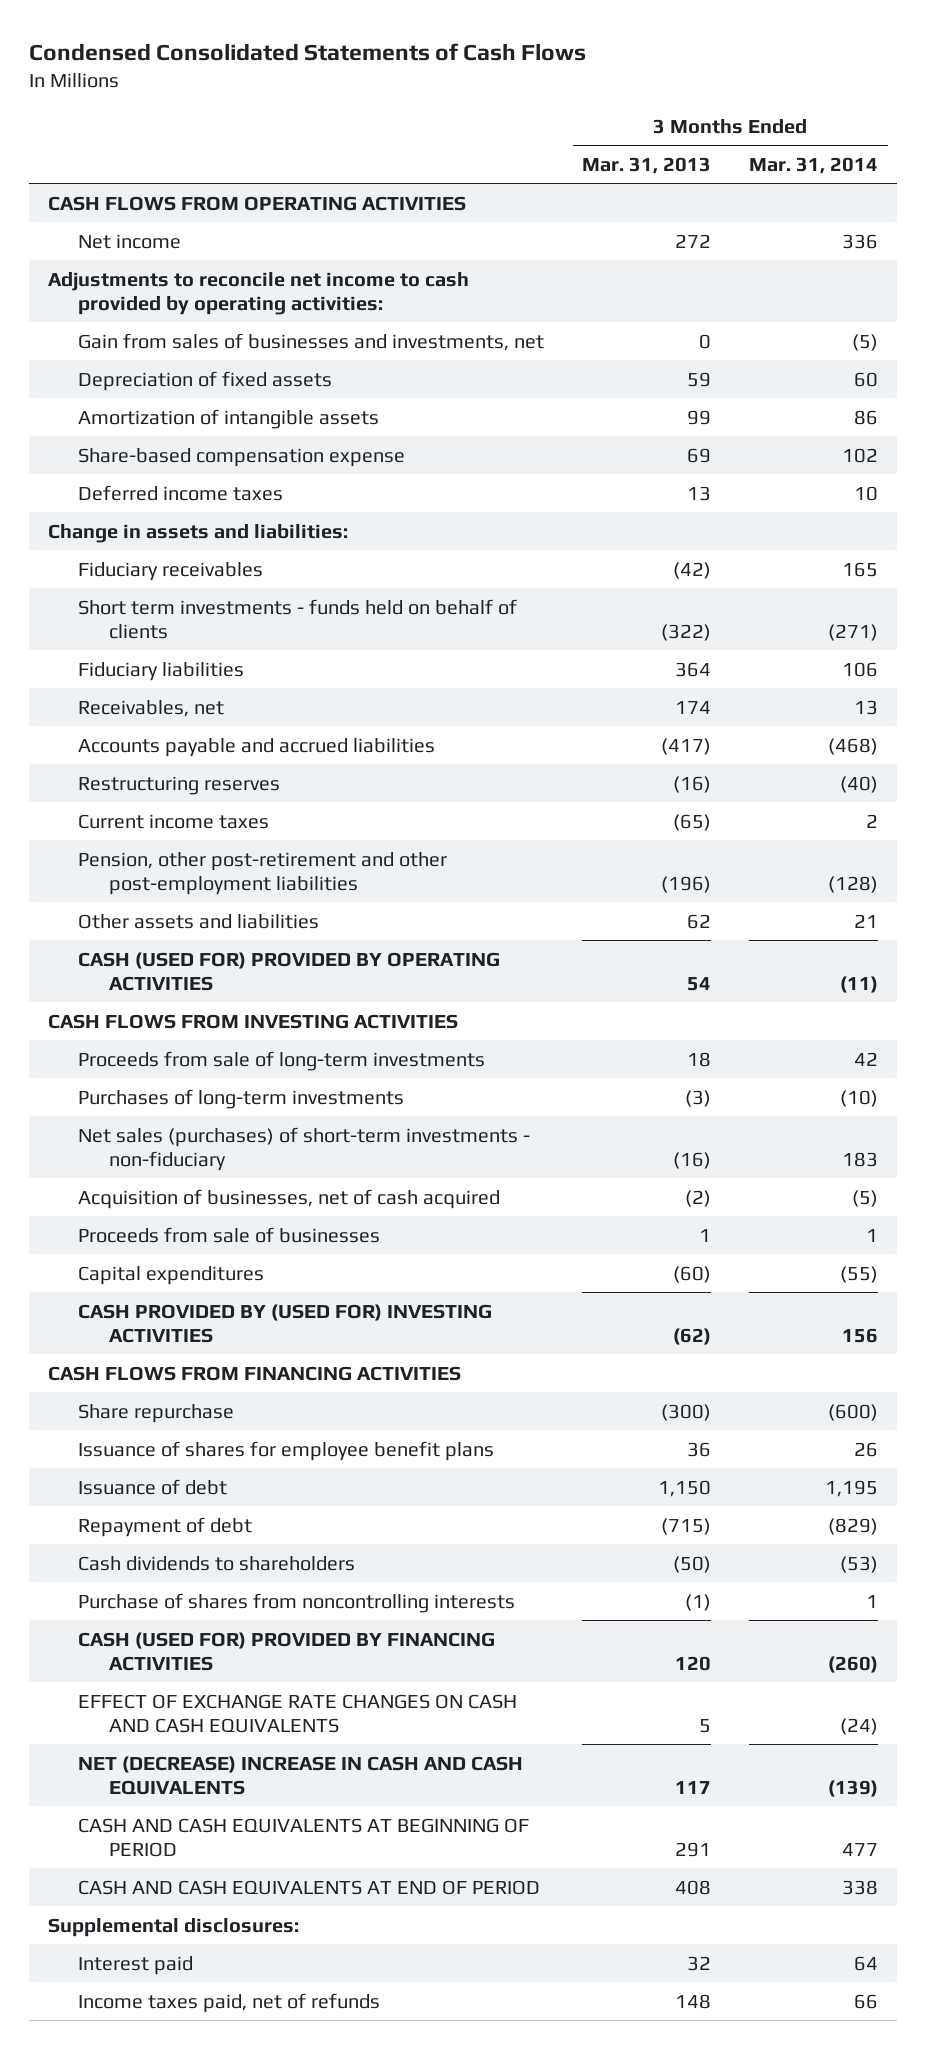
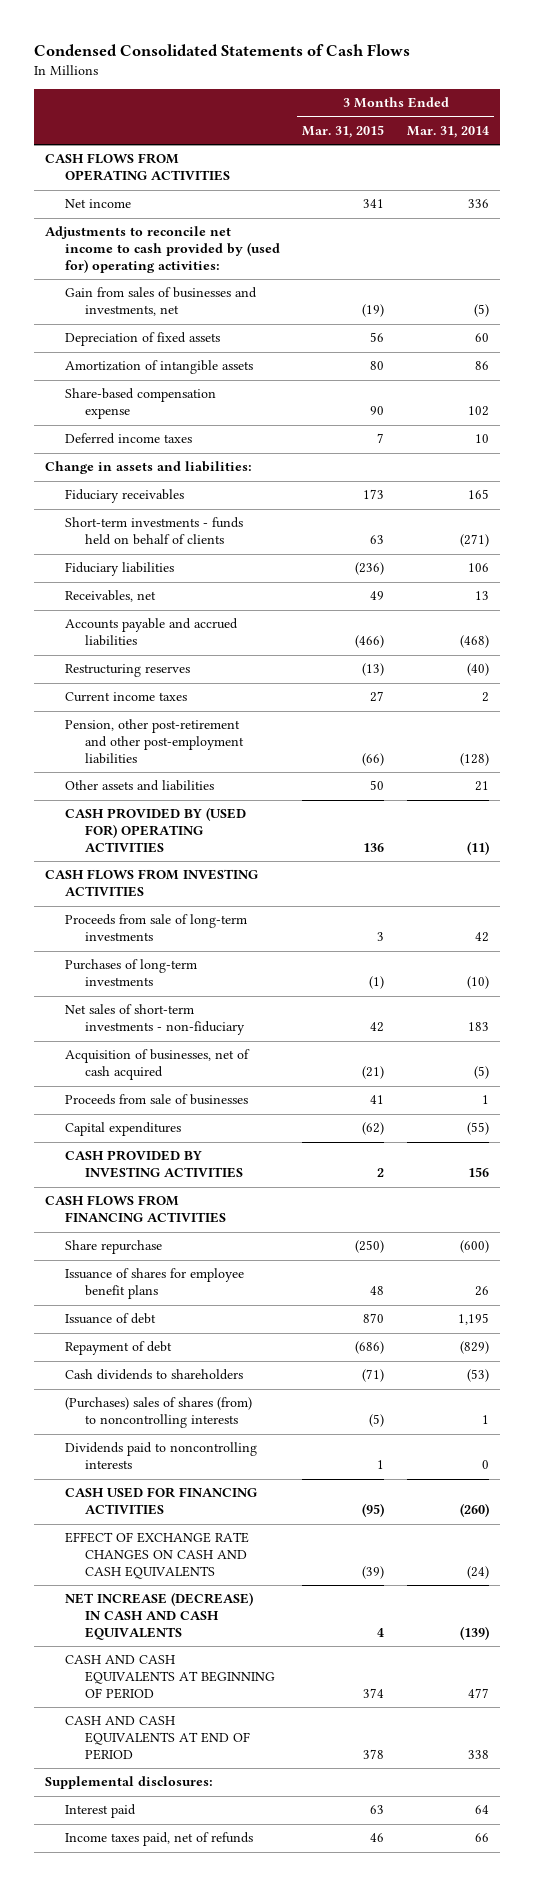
[582,156,712,174] Mar. 31, 2013 -> none
none -> [302,125,385,139] Mar. 31, 2015
[47,271,469,315] Adjustments to reconcile net income to cash provided by operating activities: -> [44,226,280,274] Adjustments to reconcile net income to cash provided by (used for) operating activities:
[78,598,518,639] Short term investments - funds held on behalf of clients -> [64,517,243,546] Short-term investments - funds held on behalf of clients
[78,951,501,991] CASH (USED FOR) PROVIDED BY OPERATING ACTIVITIES -> [64,807,246,854] CASH PROVIDED BY (USED FOR) OPERATING ACTIVITIES
[78,1126,531,1171] Net sales (purchases) of short-term investments - non-fiduciary -> [64,1004,246,1036] Net sales of short-term investments - non-fiduciary
[78,1303,493,1343] CASH PROVIDED BY (USED FOR) INVESTING ACTIVITIES -> [64,1150,244,1179] CASH PROVIDED BY INVESTING ACTIVITIES
[78,1592,516,1613] Purchase of shares from noncontrolling interests -> [64,1397,252,1429] (Purchases) sales of shares (from) to noncontrolling interests
none -> [64,1442,257,1470] Dividends paid to noncontrolling interests
[78,1631,496,1671] CASH (USED FOR) PROVIDED BY FINANCING ACTIVITIES -> [64,1487,257,1516] CASH USED FOR FINANCING ACTIVITIES
[78,1755,524,1795] NET (DECREASE) INCREASE IN CASH AND CASH EQUIVALENTS -> [64,1592,253,1641] NET INCREASE (DECREASE) IN CASH AND CASH EQUIVALENTS

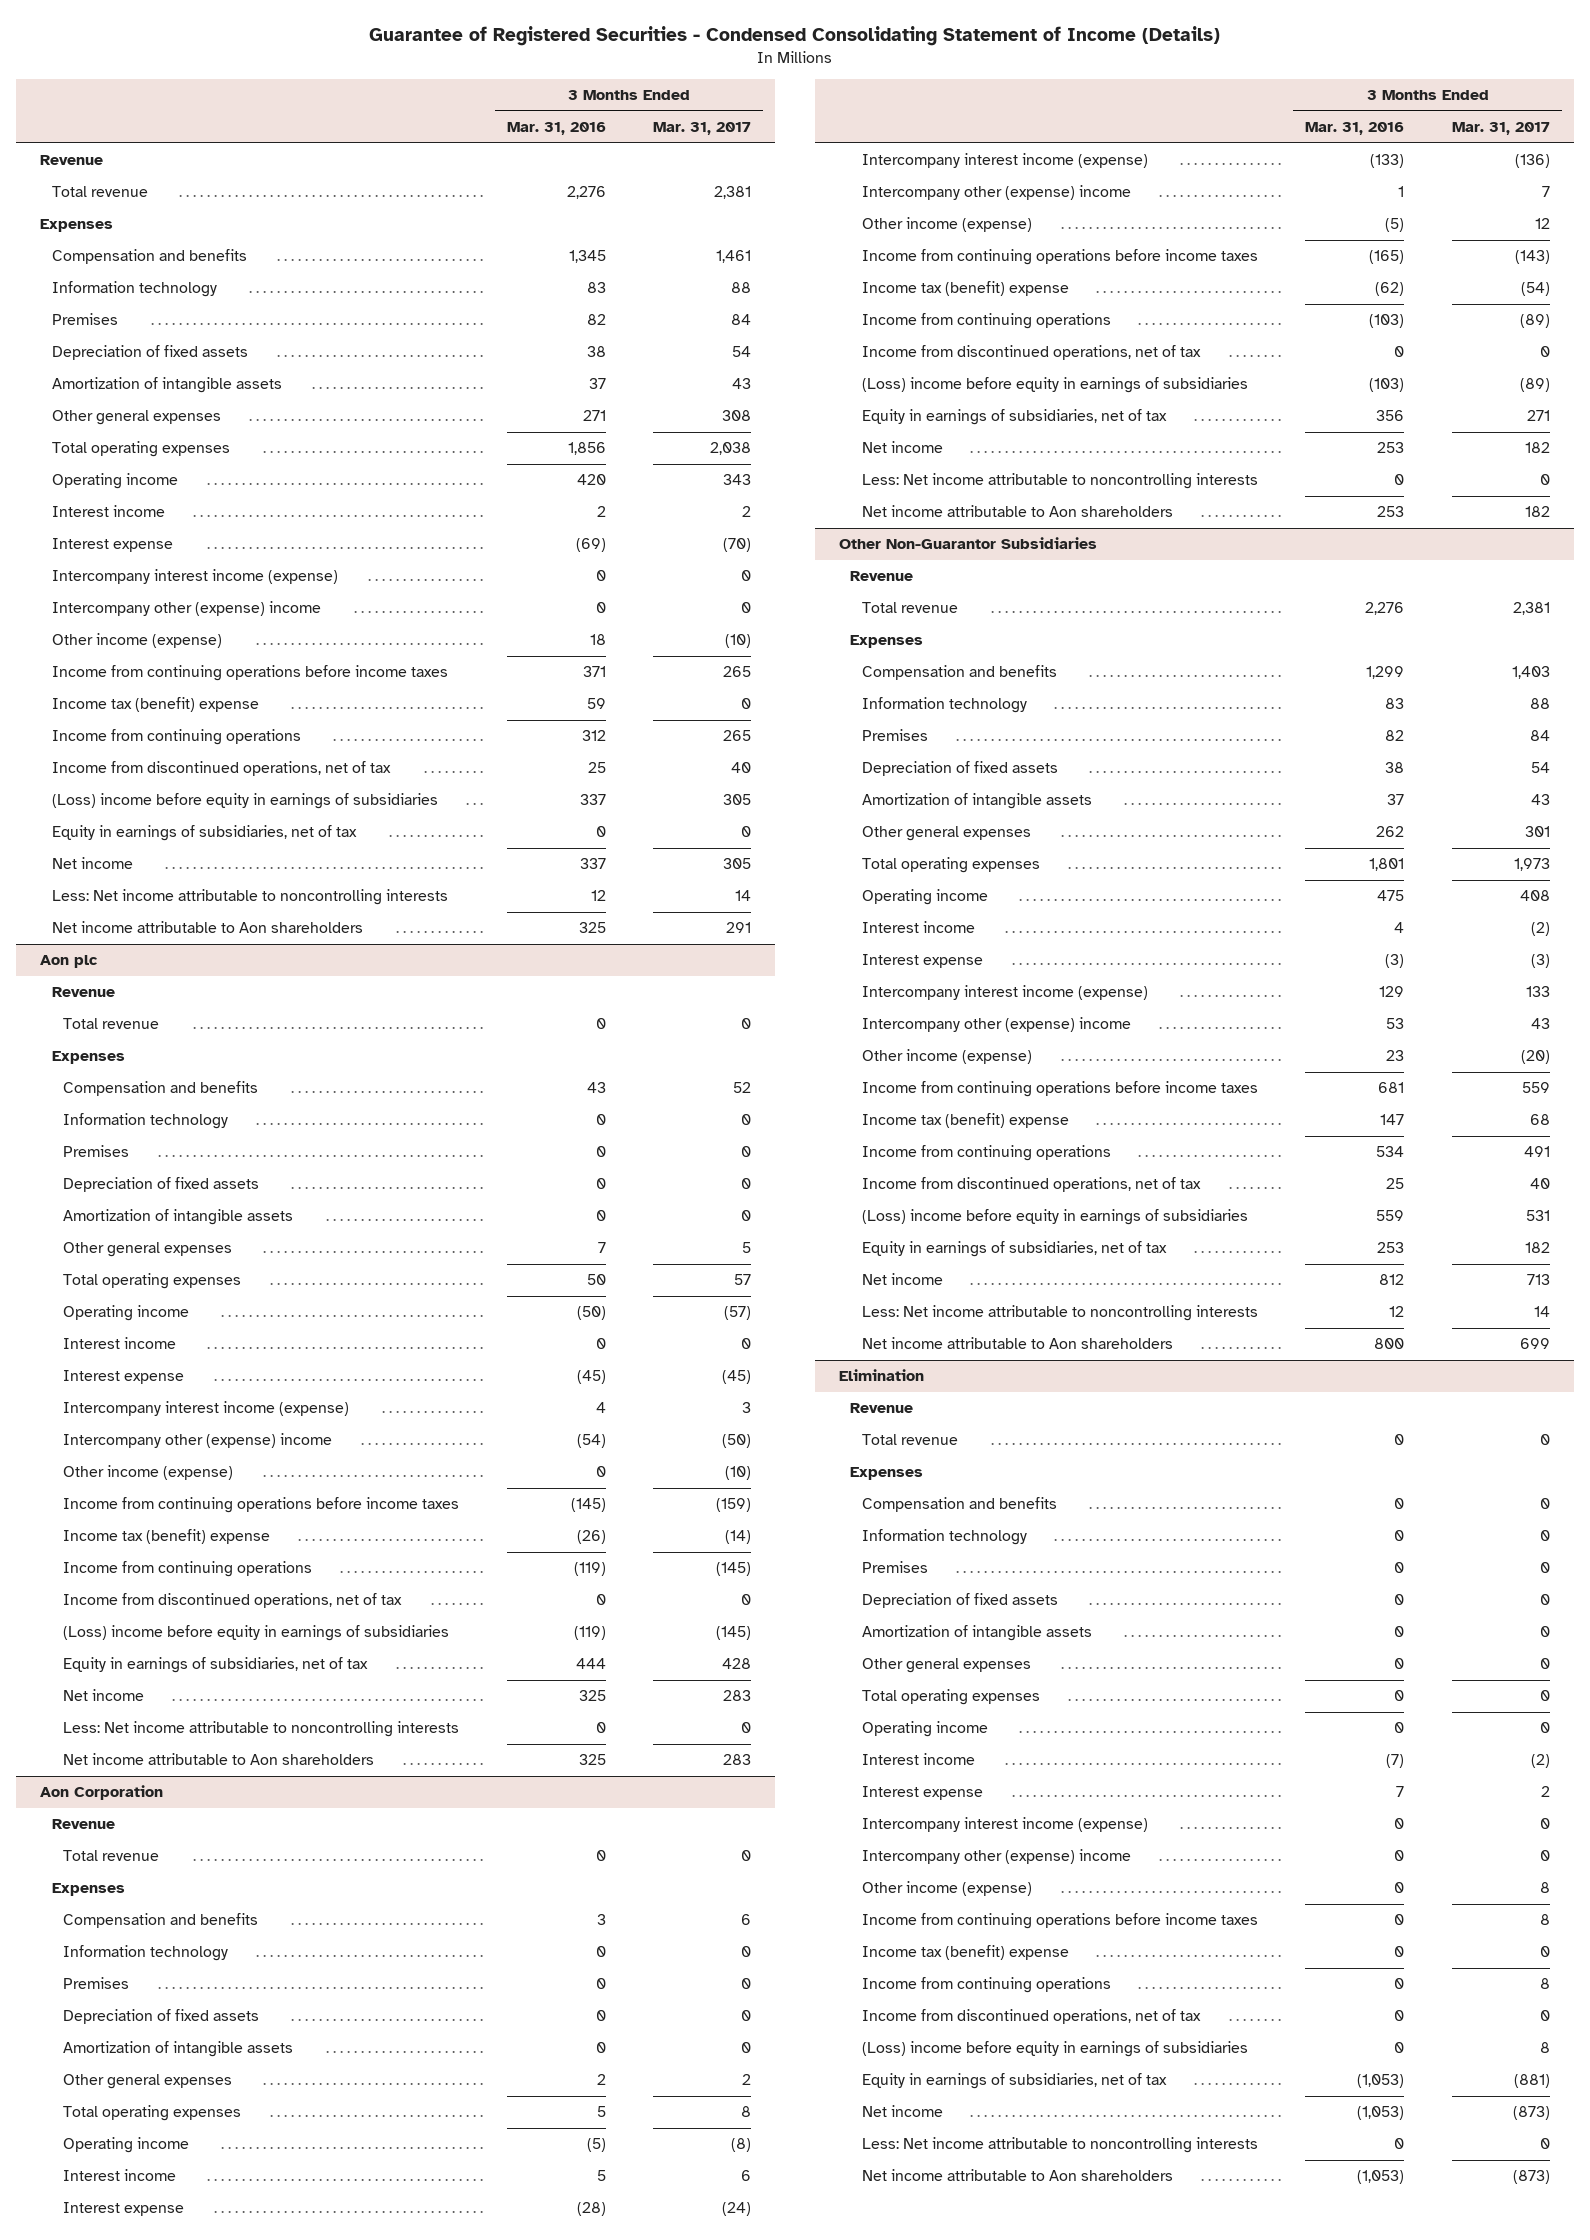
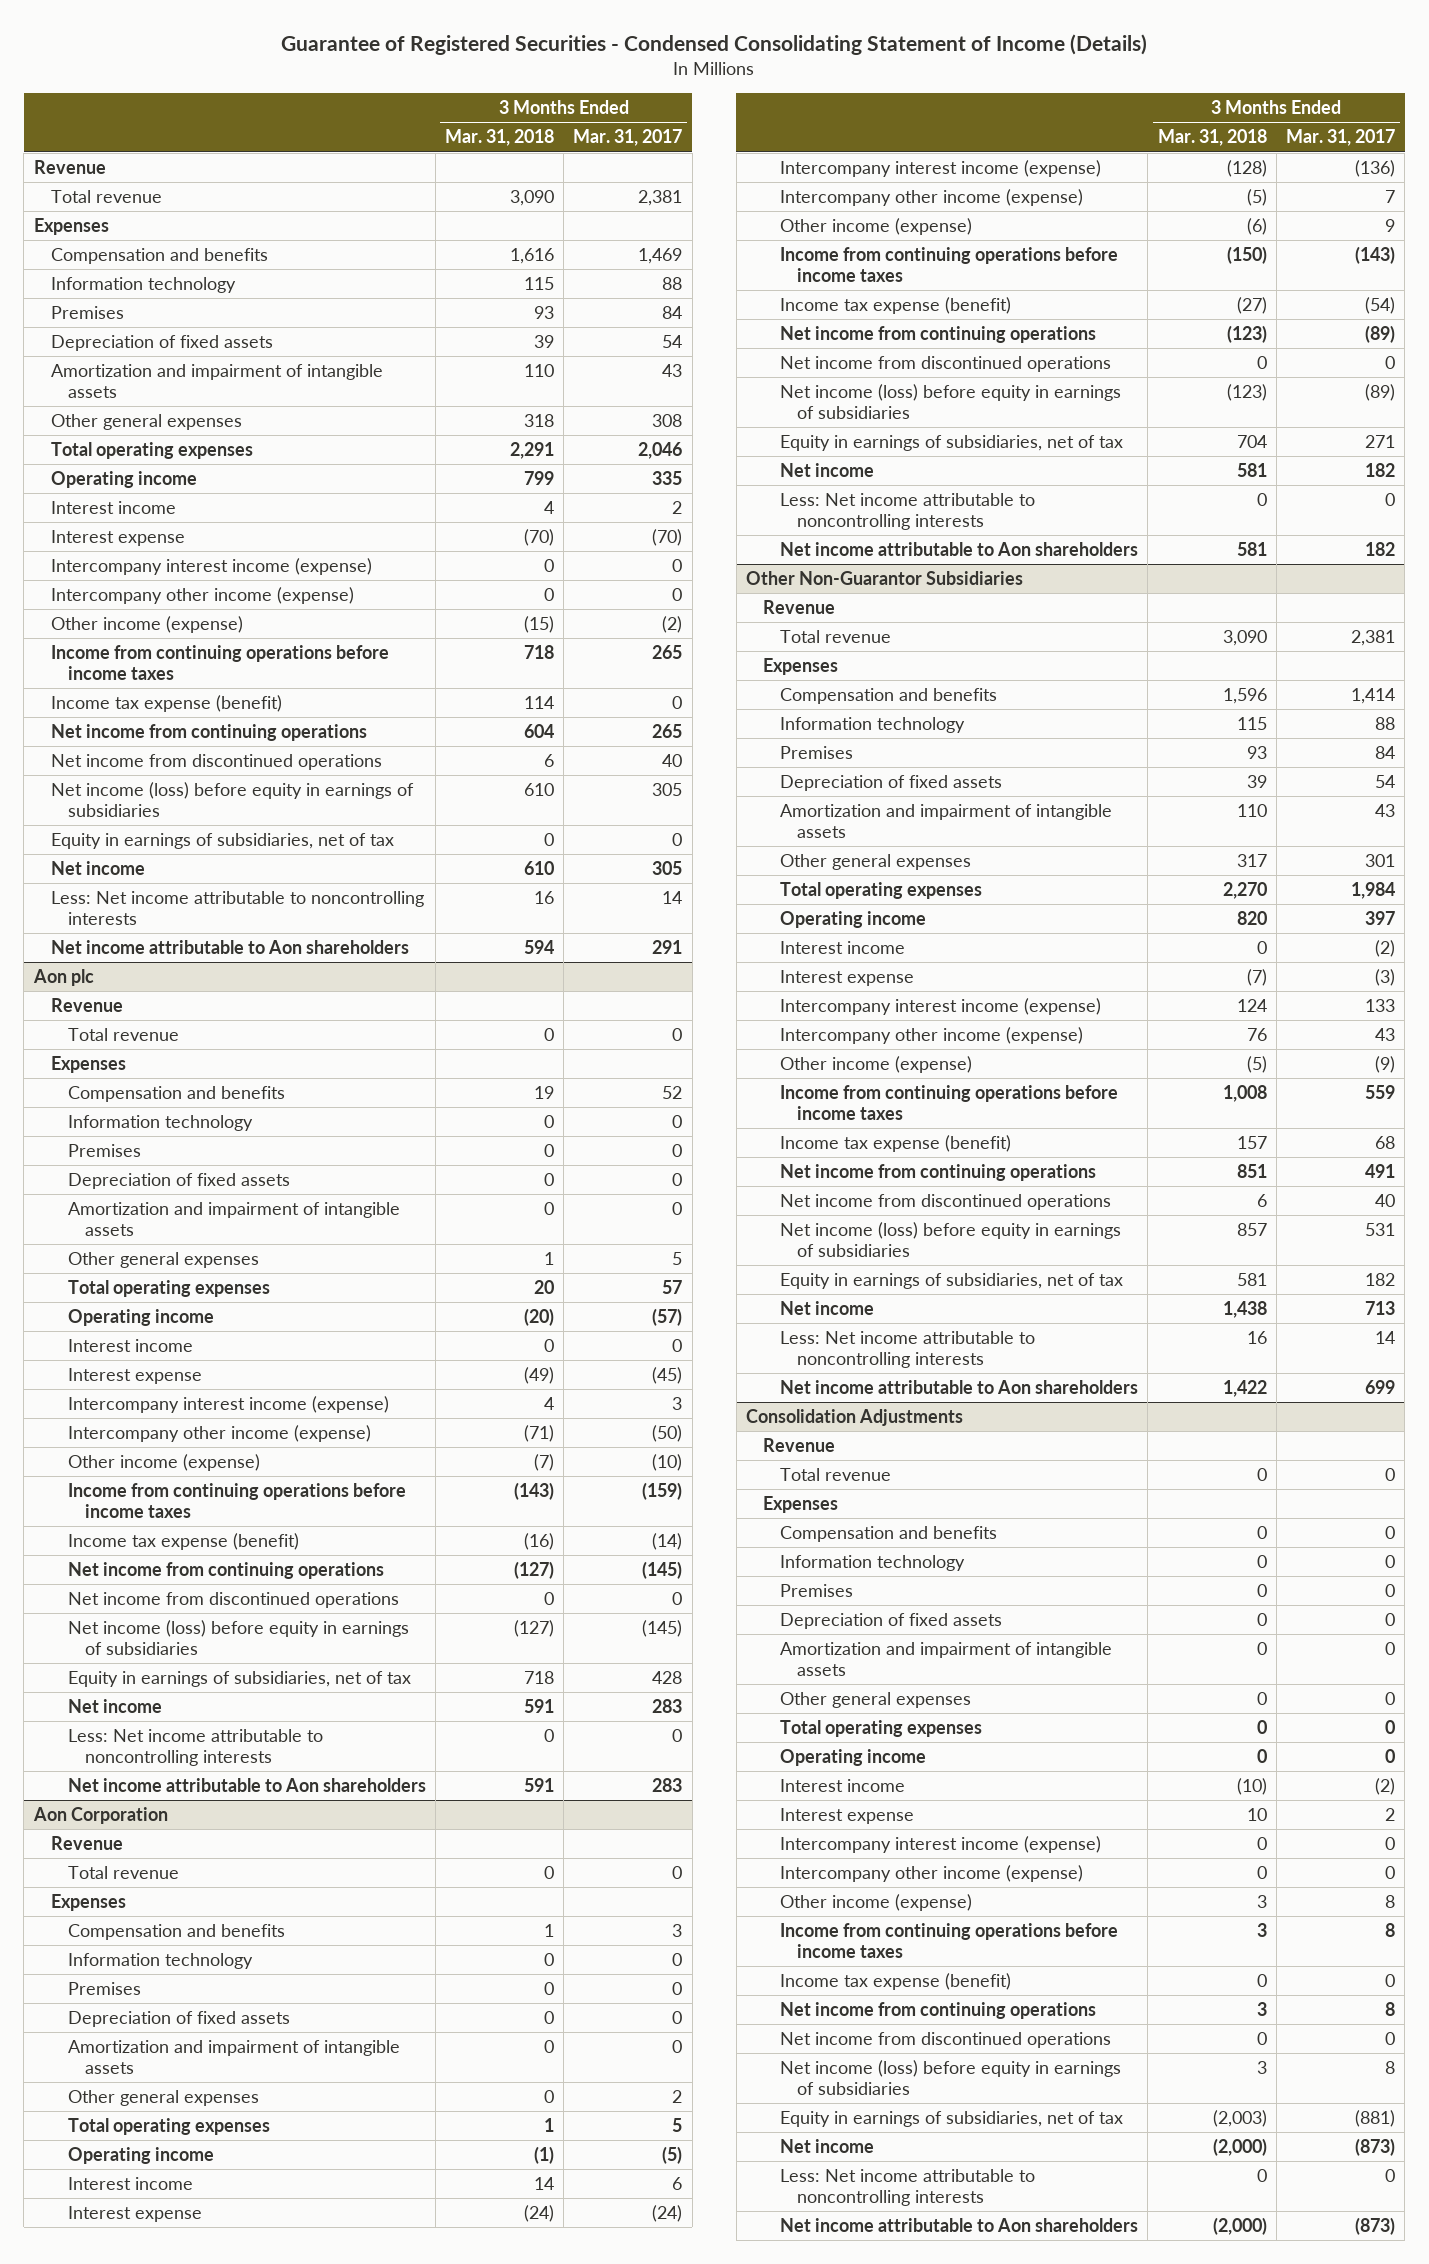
[506,122,606,136] Mar. 31, 2016 -> none
none -> [445,129,555,147] Mar. 31, 2018
[716,250,752,264] 1,461 -> [638,248,683,265] 1,469
[51,377,282,394] Amortization of intangible assets -> [50,364,383,398] Amortization and impairment of intangible assets
[710,442,752,456] 2,038 -> [638,442,683,460] 2,046
[723,474,752,486] 343 -> [652,471,683,486] 335
[51,601,321,617] Intercompany other (expense) income -> [50,587,354,605] Intercompany other income (expense)
[725,634,752,649] (10) -> [662,616,683,634] (2)
[51,697,259,713] Income tax (benefit) expense -> [50,695,282,713] Income tax expense (benefit)
[51,729,301,746] Income from continuing operations -> [50,724,367,742] Net income from continuing operations
[51,761,391,777] Income from discontinued operations, net of tax -> [50,754,382,771] Net income from discontinued operations
[51,793,438,810] (Loss) income before equity in earnings of subsidiaries -> [50,782,414,817] Net income (loss) before equity in earnings of subsidiaries
[62,1209,293,1226] Amortization of intangible assets -> [67,1202,400,1236] Amortization and impairment of intangible assets
[62,1433,332,1449] Intercompany other (expense) income -> [67,1425,371,1443] Intercompany other income (expense)
[62,1529,270,1545] Income tax (benefit) expense -> [67,1533,299,1551] Income tax expense (benefit)
[62,1561,312,1578] Income from continuing operations -> [67,1562,384,1580] Net income from continuing operations
[62,1593,402,1609] Income from discontinued operations, net of tax -> [67,1592,399,1609] Net income from discontinued operations
[62,1625,449,1642] (Loss) income before equity in earnings of subsidiaries -> [67,1620,409,1655] Net income (loss) before equity in earnings of subsidiaries
[741,1914,752,1926] 6 -> [672,1924,683,1938] 3
[62,2041,293,2058] Amortization of intangible assets -> [67,2040,400,2074] Amortization and impairment of intangible assets
[741,2106,752,2118] 8 -> [672,2118,683,2133] 5
[731,2138,752,2153] (8) -> [662,2146,683,2165] (5)
[861,185,1131,201] Intercompany other (expense) income -> [780,189,1084,207] Intercompany other income (expense)
[1534,218,1550,230] 12 -> [1384,219,1395,233] 9
[861,281,1069,297] Income tax (benefit) expense -> [780,297,1012,315] Income tax expense (benefit)
[861,313,1111,330] Income from continuing operations -> [780,326,1097,344] Net income from continuing operations
[861,345,1201,361] Income from discontinued operations, net of tax -> [780,356,1112,373] Net income from discontinued operations
[861,377,1248,394] (Loss) income before equity in earnings of subsidiaries -> [780,384,1122,419] Net income (loss) before equity in earnings of subsidiaries
[1511,666,1550,680] 1,403 -> [1350,688,1395,705] 1,414
[861,793,1092,810] Amortization of intangible assets -> [780,804,1113,838] Amortization and impairment of intangible assets
[1513,858,1550,872] 1,973 -> [1350,882,1395,900] 1,984
[1519,890,1550,902] 408 -> [1364,911,1395,926] 397
[861,1017,1131,1033] Intercompany other (expense) income -> [780,1027,1084,1045] Intercompany other income (expense)
[1520,1050,1550,1065] (20) -> [1374,1056,1395,1074] (9)
[861,1113,1069,1129] Income tax (benefit) expense -> [780,1135,1012,1153] Income tax expense (benefit)
[861,1145,1111,1162] Income from continuing operations -> [780,1164,1097,1182] Net income from continuing operations
[861,1177,1201,1193] Income from discontinued operations, net of tax -> [780,1194,1112,1211] Net income from discontinued operations
[861,1209,1248,1226] (Loss) income before equity in earnings of subsidiaries -> [780,1222,1122,1257] Net income (loss) before equity in earnings of subsidiaries
[838,1369,924,1382] Elimination -> [746,1409,964,1427] Consolidation Adjustments
[861,1625,1092,1642] Amortization of intangible assets -> [780,1642,1113,1676] Amortization and impairment of intangible assets
[861,1849,1131,1865] Intercompany other (expense) income -> [780,1865,1084,1883] Intercompany other income (expense)
[861,1945,1069,1961] Income tax (benefit) expense -> [780,1973,1012,1991] Income tax expense (benefit)
[861,1977,1111,1994] Income from continuing operations -> [780,2002,1097,2020] Net income from continuing operations
[861,2009,1201,2025] Income from discontinued operations, net of tax -> [780,2032,1112,2049] Net income from discontinued operations
[861,2041,1248,2058] (Loss) income before equity in earnings of subsidiaries -> [780,2060,1122,2095] Net income (loss) before equity in earnings of subsidiaries

